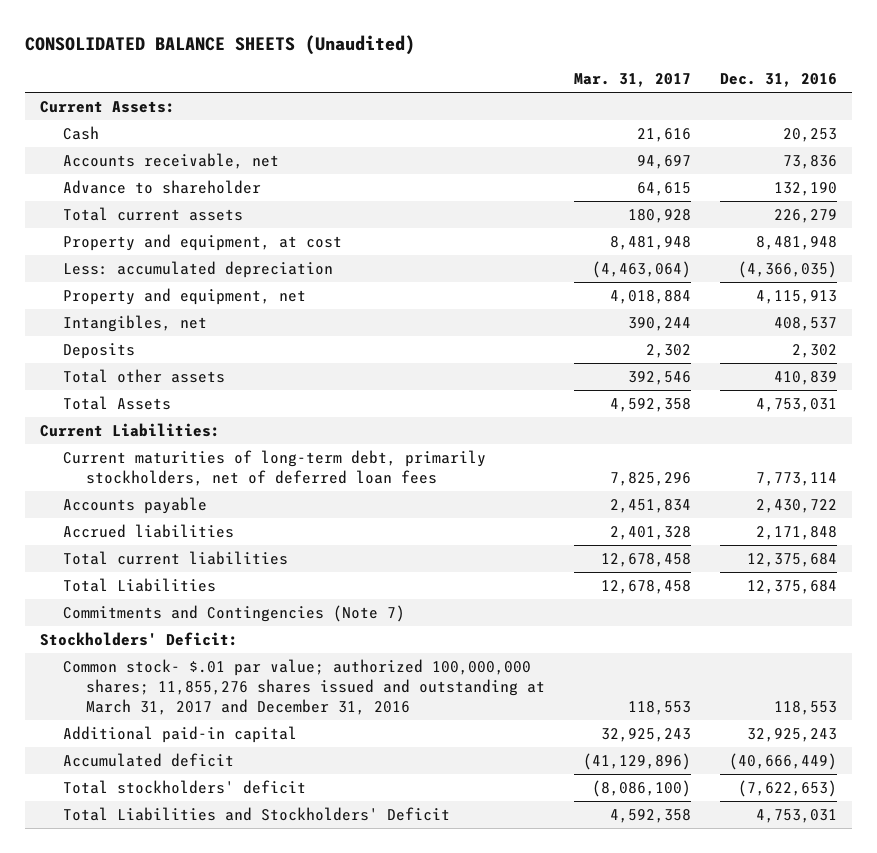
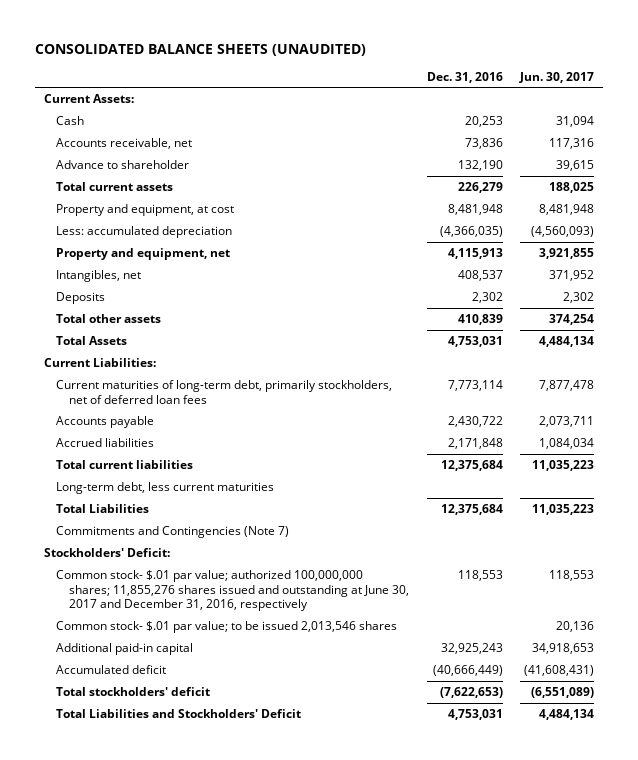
[25,34,416,55] CONSOLIDATED BALANCE SHEETS (Unaudited) -> [35,43,367,56] CONSOLIDATED BALANCE SHEETS (UNAUDITED)
[574,73,692,88] Mar. 31, 2017 -> none
none -> [519,71,595,83] Jun. 30, 2017
none -> [56,482,275,495] Long-term debt, less current maturities
[63,658,546,715] Common stock- $.01 par value; authorized 100,000,000 shares; 11,855,276 shares issued and outstanding at March 31, 2017 and December 31, 2016 -> [56,570,409,612] Common stock- $.01 par value; authorized 100,000,000 shares; 11,855,276 shares issued and outstanding at June 30, 2017 and December 31, 2016, respectively
none -> [56,621,398,634] Common stock- $.01 par value; to be issued 2,013,546 shares

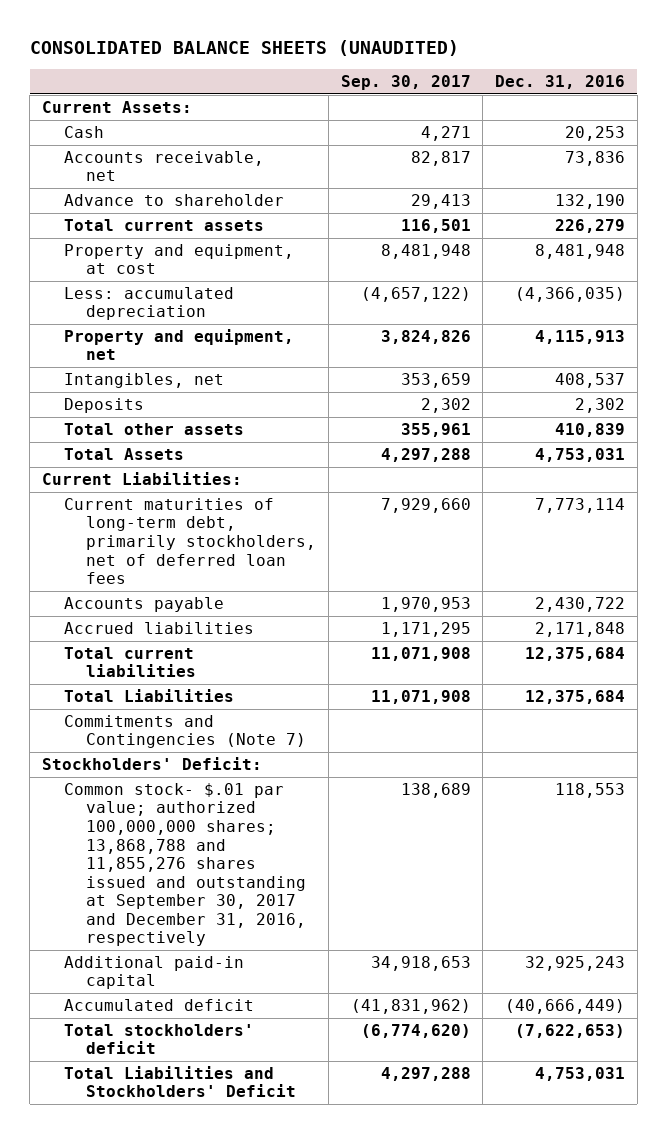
[519,71,595,83] Jun. 30, 2017 -> none
none -> [340,75,471,91] Sep. 30, 2017
[56,482,275,495] Long-term debt, less current maturities -> none
[56,621,398,634] Common stock- $.01 par value; to be issued 2,013,546 shares -> none
[56,570,409,612] Common stock- $.01 par value; authorized 100,000,000 shares; 11,855,276 shares issued and outstanding at June 30, 2017 and December 31, 2016, respectively -> [64,782,307,947] Common stock- $.01 par value; authorized 100,000,000 shares; 13,868,788 and 11,855,276 shares issued and outstanding at September 30, 2017 and December 31, 2016, respectively

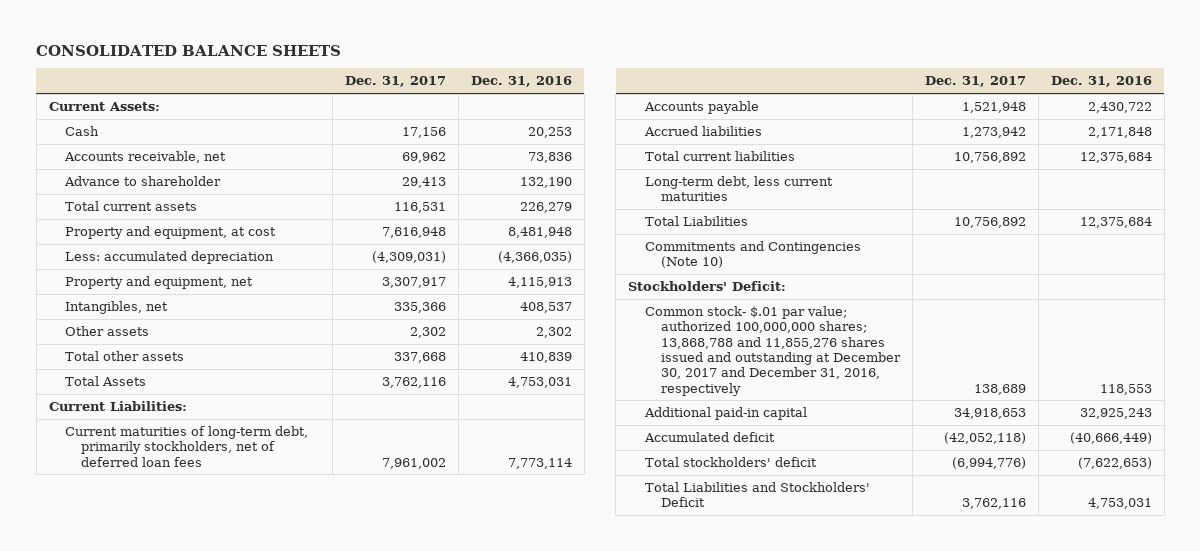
[29,39,459,56] CONSOLIDATED BALANCE SHEETS (UNAUDITED) -> [36,44,342,56] CONSOLIDATED BALANCE SHEETS
[340,75,471,91] Sep. 30, 2017 -> none
none -> [344,76,446,88] Dec. 31, 2017
[64,397,145,413] Deposits -> [64,326,149,337] Other assets
none -> [644,176,833,202] Long-term debt, less current maturities
[64,714,307,749] Commitments and Contingencies (Note 7) -> [644,241,861,269] Commitments and Contingencies (Note 10)
[64,782,307,947] Common stock- $.01 par value; authorized 100,000,000 shares; 13,868,788 and 11,855,276 shares issued and outstanding at September 30, 2017 and December 31, 2016, respectively -> [644,306,901,396] Common stock- $.01 par value; authorized 100,000,000 shares; 13,868,788 and 11,855,276 shares issued and outstanding at December 30, 2017 and December 31, 2016, respectively

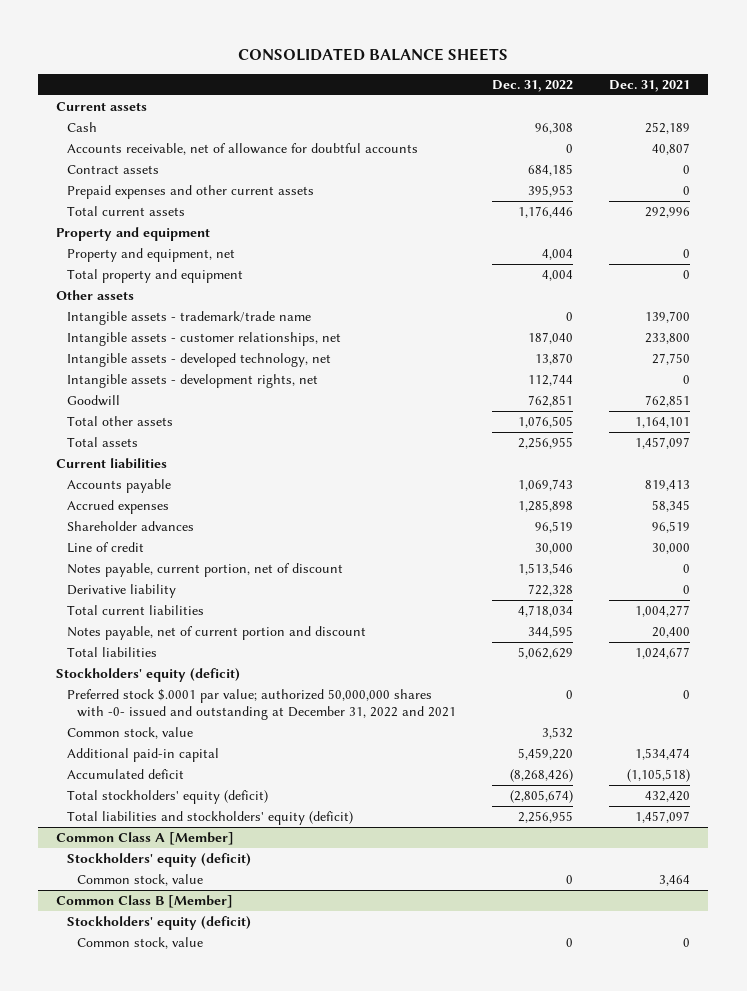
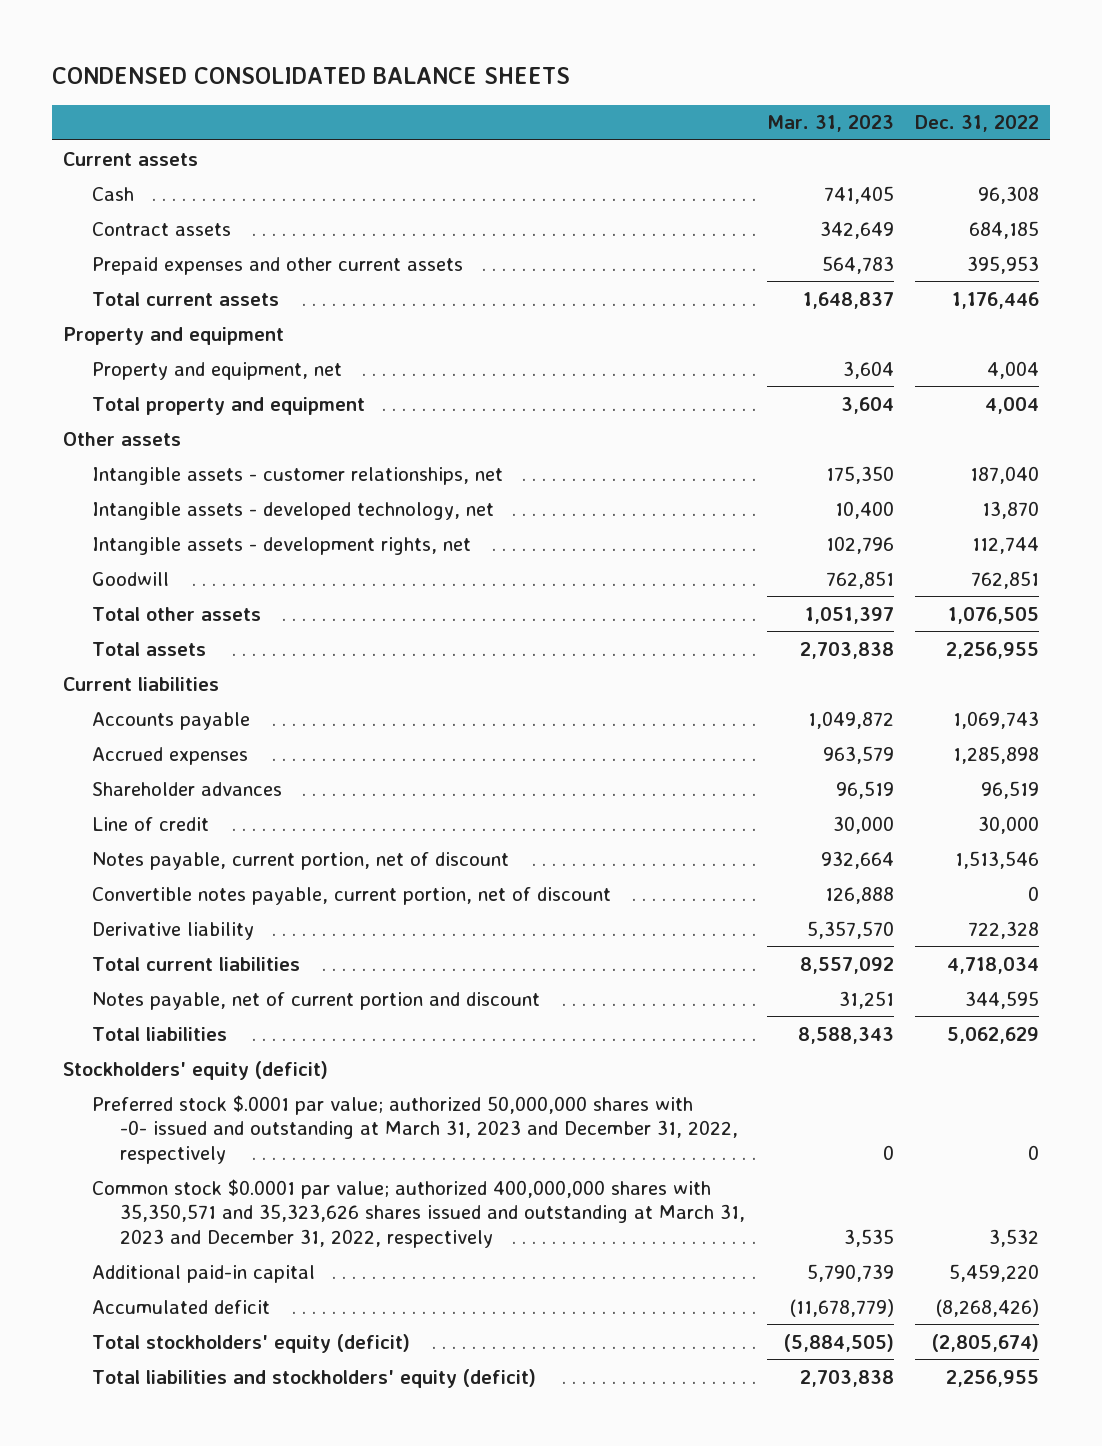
[238,47,509,61] CONSOLIDATED BALANCE SHEETS -> [52,67,571,85] CONDENSED CONSOLIDATED BALANCE SHEETS
[609,79,691,92] Dec. 31, 2021 -> none
none -> [766,115,894,133] Mar. 31, 2023
[66,143,418,156] Accounts receivable, net of allowance for doubtful accounts -> none
[66,311,311,326] Intangible assets - trademark/trade name -> none
none -> [91,886,611,905] Convertible notes payable, current portion, net of discount
[66,689,456,720] Preferred stock $.0001 par value; authorized 50,000,000 shares with -0- issued and outstanding at December 31, 2022 and 2021 -> [91,1094,739,1164] Preferred stock $.0001 par value; authorized 50,000,000 shares with -0- issued and outstanding at March 31, 2023 and December 31, 2022, respectively
[66,727,193,740] Common stock, value -> [91,1178,746,1248] Common stock $0.0001 par value; authorized 400,000,000 shares with 35,350,571 and 35,323,626 shares issued and outstanding at March 31, 2023 and December 31, 2022, respectively
[56,832,235,846] Common Class A [Member] -> none
[66,853,251,868] Stockholders' equity (deficit) -> none
[76,874,203,887] Common stock, value -> none
[56,895,234,909] Common Class B [Member] -> none
[66,916,251,931] Stockholders' equity (deficit) -> none
[76,937,203,950] Common stock, value -> none

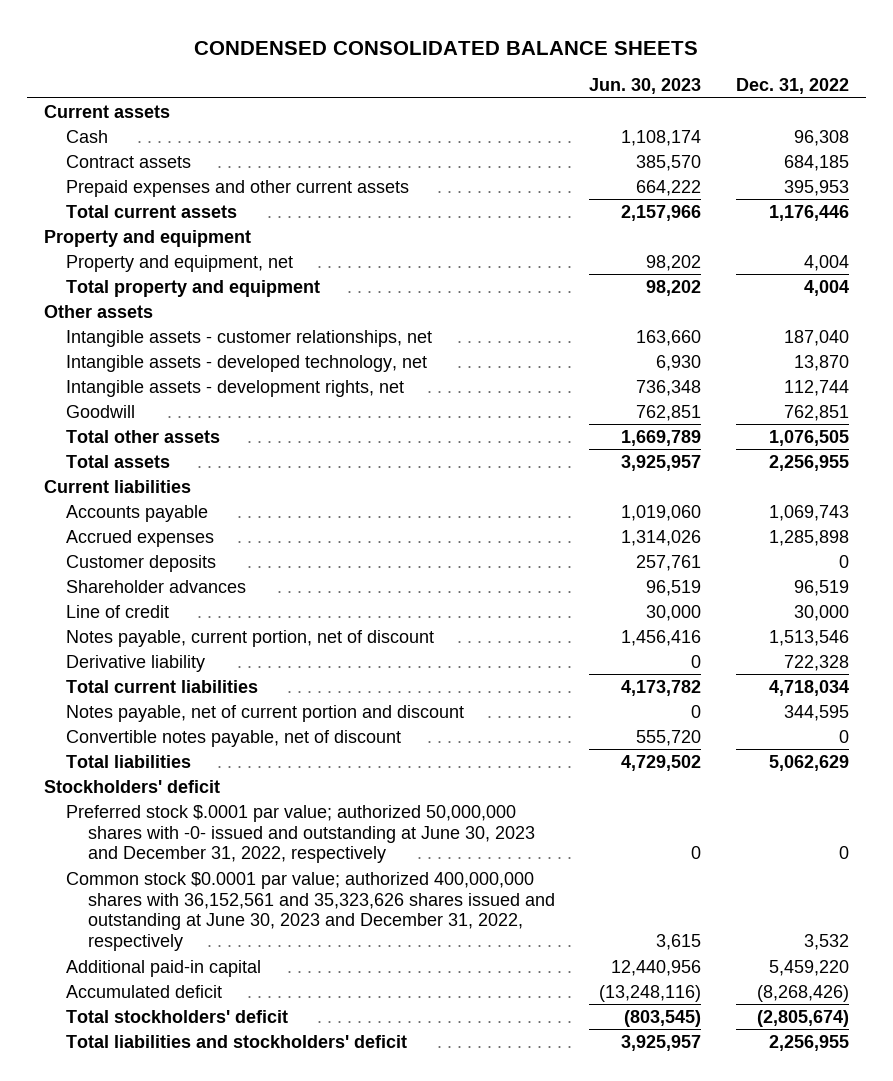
[766,115,894,133] Mar. 31, 2023 -> none
none -> [589,78,702,95] Jun. 30, 2023
none -> [65,554,216,572] Customer deposits
[91,886,611,905] Convertible notes payable, current portion, net of discount -> none
none -> [65,729,401,747] Convertible notes payable, net of discount
[63,1060,329,1080] Stockholders' equity (deficit) -> [44,779,221,793] Stockholders' deficit
[91,1094,739,1164] Preferred stock $.0001 par value; authorized 50,000,000 shares with -0- issued and outstanding at March 31, 2023 and December 31, 2022, respectively -> [65,804,535,864] Preferred stock $.0001 par value; authorized 50,000,000 shares with -0- issued and outstanding at June 30, 2023 and December 31, 2022, respectively
[91,1178,746,1248] Common stock $0.0001 par value; authorized 400,000,000 shares with 35,350,571 and 35,323,626 shares issued and outstanding at March 31, 2023 and December 31, 2022, respectively -> [65,871,555,952] Common stock $0.0001 par value; authorized 400,000,000 shares with 36,152,561 and 35,323,626 shares issued and outstanding at June 30, 2023 and December 31, 2022, respectively
[91,1333,410,1353] Total stockholders' equity (deficit) -> [65,1009,288,1023] Total stockholders' deficit
[91,1368,536,1388] Total liabilities and stockholders' equity (deficit) -> [65,1034,407,1048] Total liabilities and stockholders' deficit

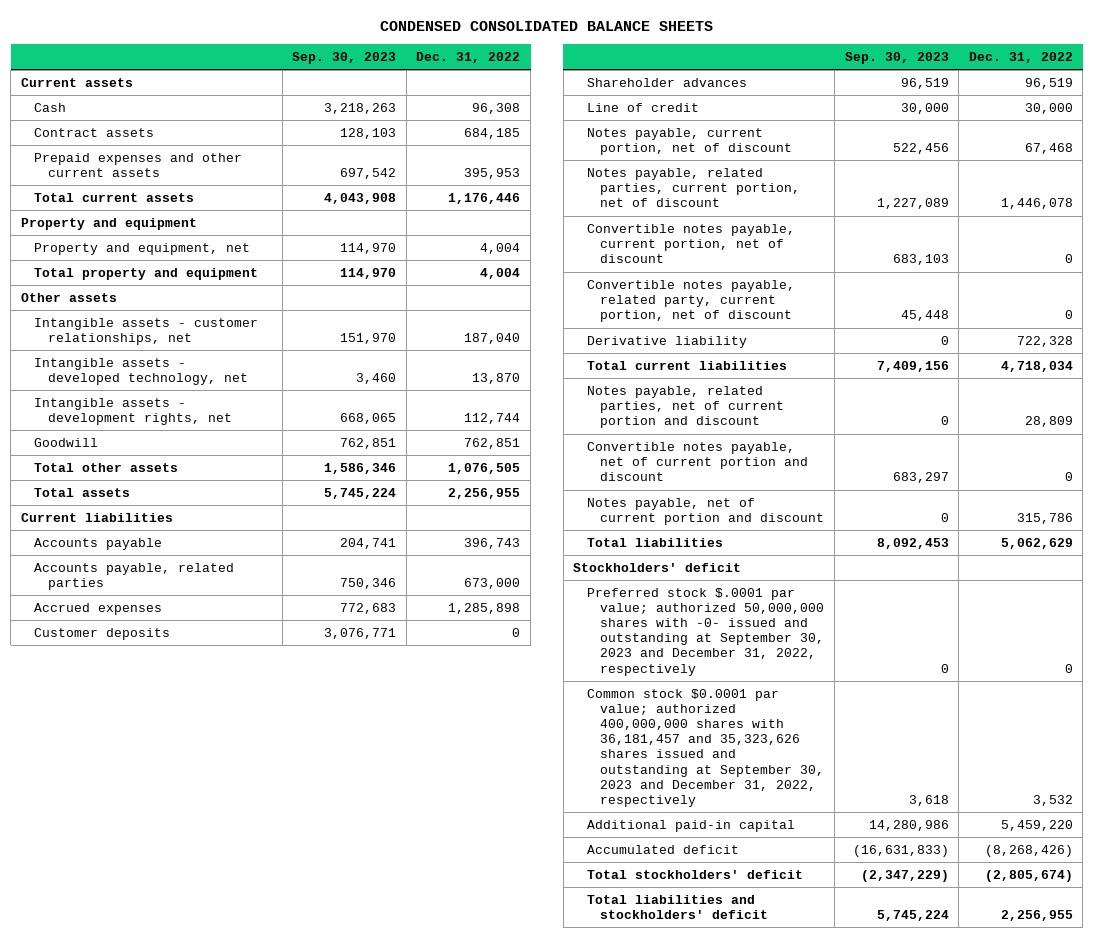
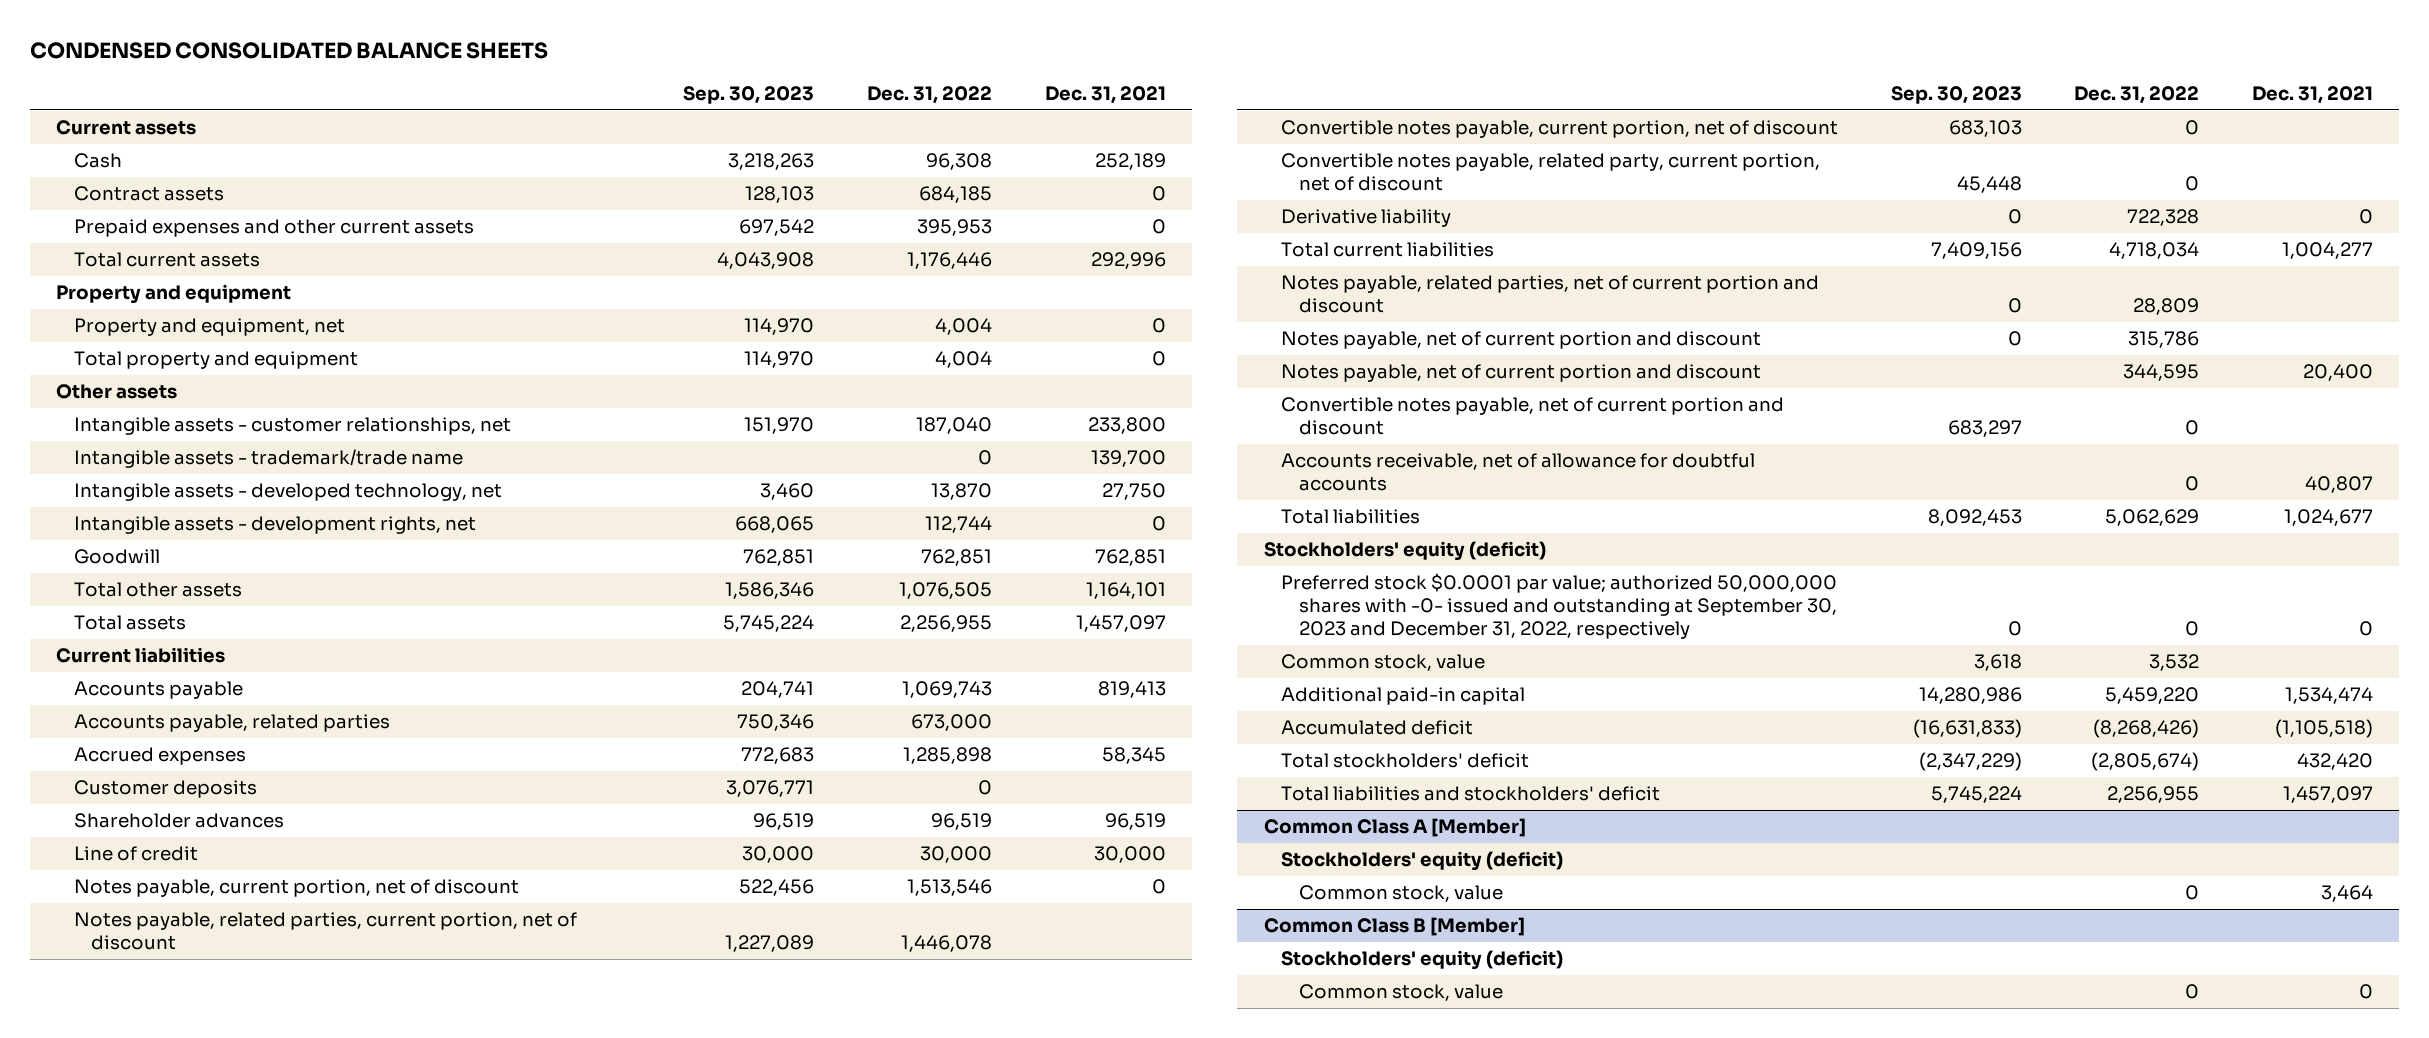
none -> [1044,86,1166,105] Dec. 31, 2021
none -> [73,449,463,469] Intangible assets - trademark/trade name
[464,537,521,549] 396,743 -> [901,681,992,699] 1,069,743
[1024,143,1073,155] 67,468 -> [906,879,992,897] 1,513,546
none -> [1281,364,1762,383] Notes payable, net of current portion and discount
[586,441,809,482] Convertible notes payable, net of current portion and discount -> [1281,397,1785,436] Convertible notes payable, net of current portion and discount
none -> [1281,453,1756,492] Accounts receivable, net of allowance for doubtful accounts
[573,562,742,572] Stockholders' deficit -> [1263,541,1546,562] Stockholders' equity (deficit)
[586,587,825,676] Preferred stock $.0001 par value; authorized 50,000,000 shares with -0- issued and outstanding at September 30, 2023 and December 31, 2022, respectively -> [1281,573,1838,640] Preferred stock $0.0001 par value; authorized 50,000,000 shares with -0- issued and outstanding at September 30, 2023 and December 31, 2022, respectively
[586,688,825,807] Common stock $0.0001 par value; authorized 400,000,000 shares with 36,181,457 and 35,323,626 shares issued and outstanding at September 30, 2023 and December 31, 2022, respectively -> [1281,654,1486,672] Common stock, value
none -> [1263,818,1526,838] Common Class A [Member]
none -> [1281,851,1564,872] Stockholders' equity (deficit)
none -> [1298,885,1503,903] Common stock, value
none -> [1263,917,1525,937] Common Class B [Member]
none -> [1281,950,1564,971] Stockholders' equity (deficit)
none -> [1298,984,1503,1002] Common stock, value

